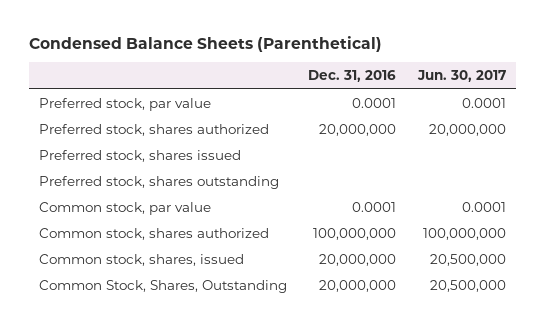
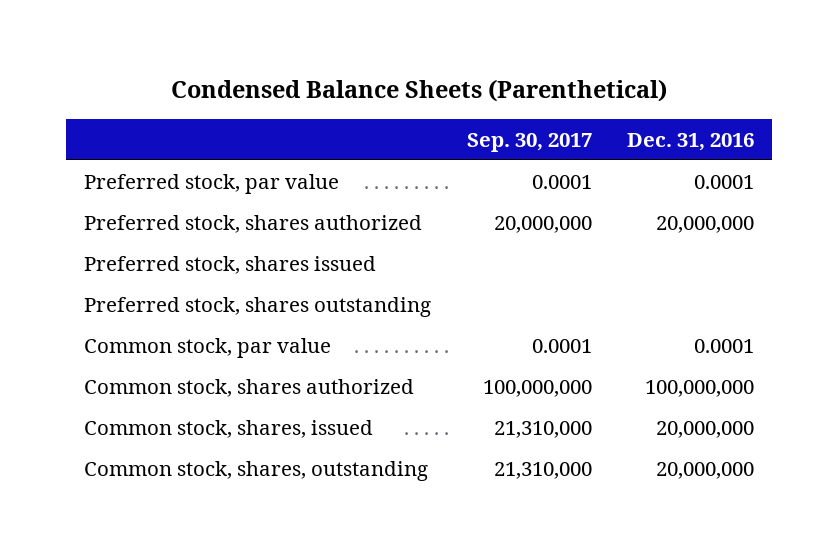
[416,70,506,83] Jun. 30, 2017 -> none
none -> [466,132,592,152] Sep. 30, 2017
[39,279,288,293] Common Stock, Shares, Outstanding -> [84,460,429,481] Common stock, shares, outstanding

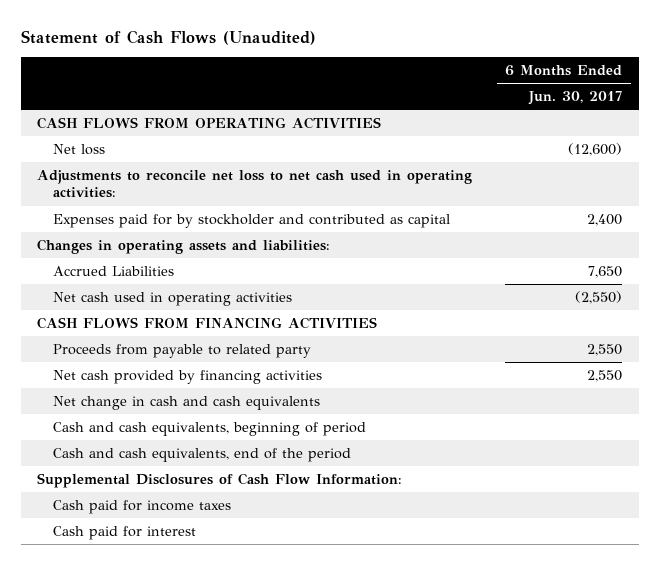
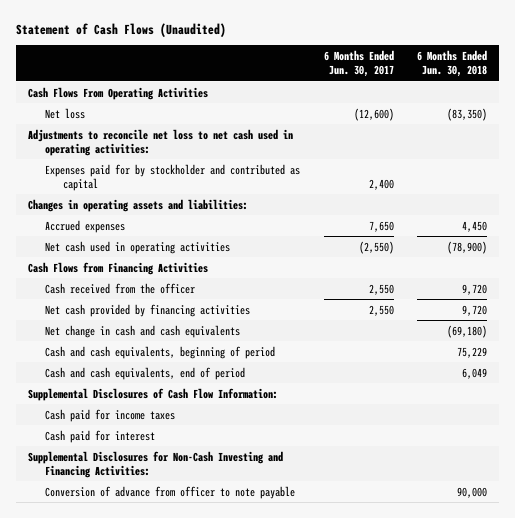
none -> [417,49,488,77] 6 Months Ended Jun. 30, 2018
[37,117,382,130] CASH FLOWS FROM OPERATING ACTIVITIES -> [27,86,208,100] Cash Flows From Operating Activities
[52,266,174,277] Accrued Liabilities -> [45,219,126,233] Accrued expenses
[37,317,378,330] CASH FLOWS FROM FINANCING ACTIVITIES -> [27,261,208,275] Cash Flows from Financing Activities
[52,344,311,359] Proceeds from payable to related party -> [45,282,196,294] Cash received from the officer
[52,448,351,463] Cash and cash equivalents, end of the period -> [45,366,246,380] Cash and cash equivalents, end of period
none -> [27,450,283,478] Supplemental Disclosures for Non-Cash Investing and Financing Activities:
none -> [45,485,296,499] Conversion of advance from officer to note payable

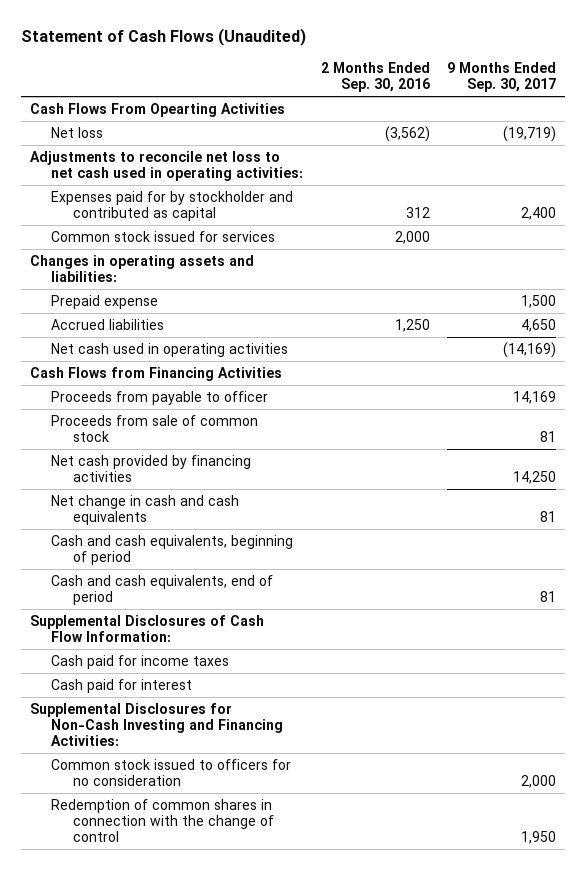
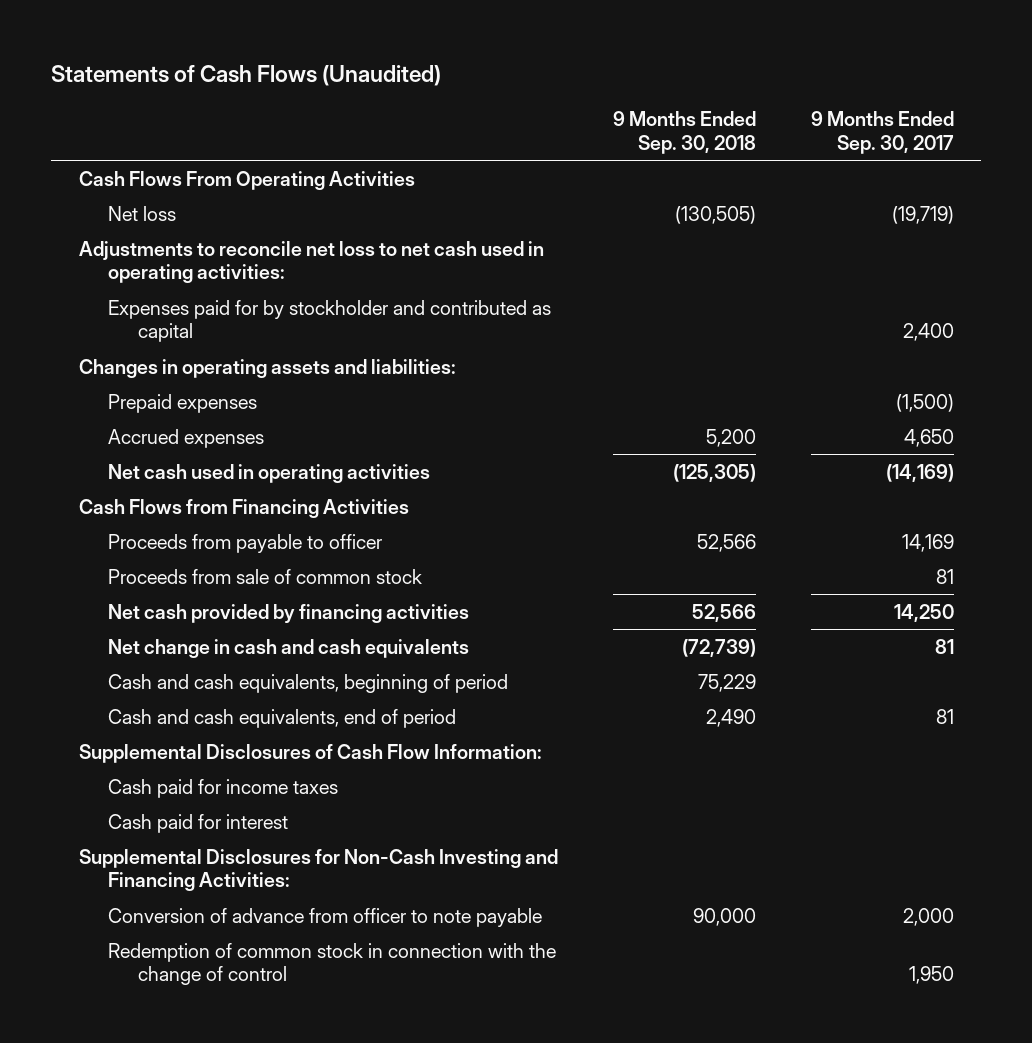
[20,28,306,47] Statement of Cash Flows (Unaudited) -> [51,64,442,86] Statements of Cash Flows (Unaudited)
[320,62,430,93] 2 Months Ended Sep. 30, 2016 -> none
none -> [612,111,756,154] 9 Months Ended Sep. 30, 2018
[29,102,285,117] Cash Flows From Opearting Activities -> [78,170,415,190] Cash Flows From Operating Activities
[51,230,276,242] Common stock issued for services -> none
[51,294,159,309] Prepaid expense -> [108,393,258,413] Prepaid expenses
[521,294,557,308] 1,500 -> [895,393,954,412] (1,500)
[51,318,165,330] Accrued liabilities -> [108,428,265,448] Accrued expenses
[51,758,292,787] Common stock issued to officers for no consideration -> none
none -> [108,907,543,927] Conversion of advance from officer to note payable
[51,798,274,843] Redemption of common shares in connection with the change of control -> [108,942,557,986] Redemption of common stock in connection with the change of control

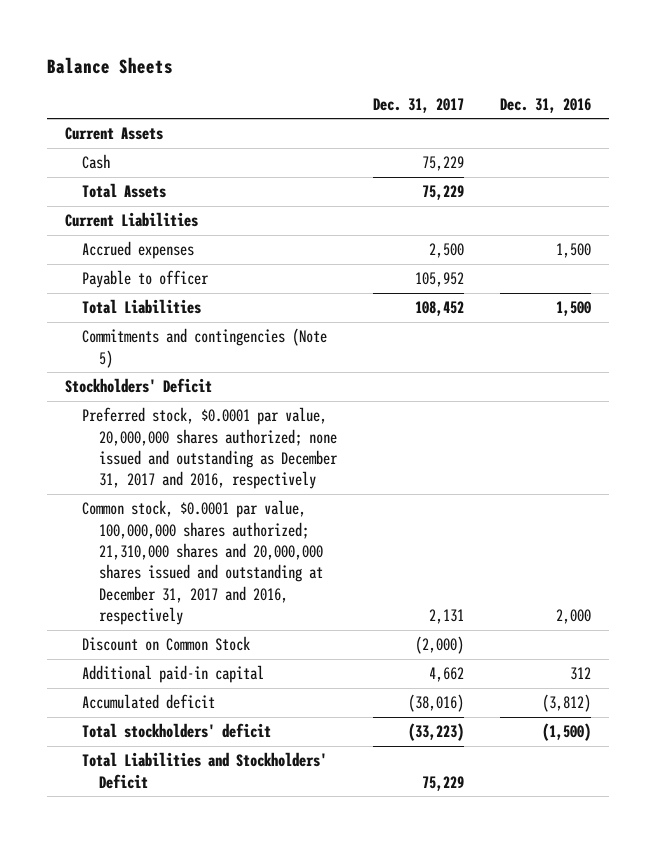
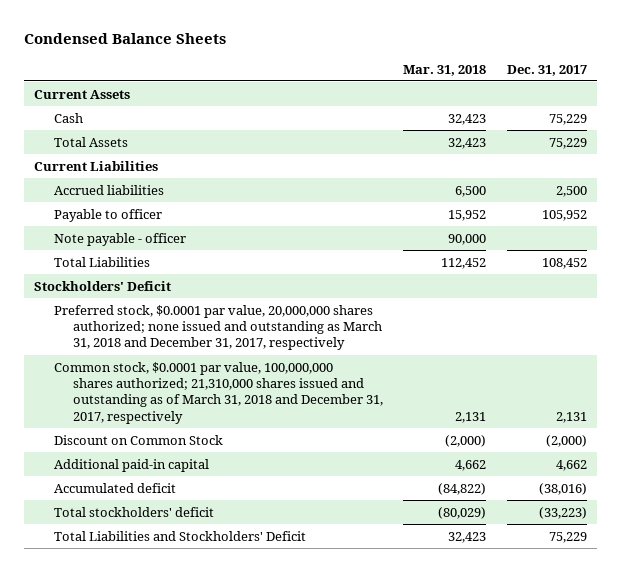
[46,56,173,74] Balance Sheets -> [24,33,227,45] Condensed Balance Sheets
[499,97,591,113] Dec. 31, 2016 -> none
none -> [403,64,487,76] Mar. 31, 2018
[81,241,194,260] Accrued expenses -> [53,184,164,195] Accrued liabilities
none -> [53,232,186,246] Note payable - officer
[81,328,327,368] Commitments and contingencies (Note 5) -> none
[81,407,338,490] Preferred stock, $0.0001 par value, 20,000,000 shares authorized; none issued and outstanding as December 31, 2017 and 2016, respectively -> [53,304,382,351] Preferred stock, $0.0001 par value, 20,000,000 shares authorized; none issued and outstanding as March 31, 2018 and December 31, 2017, respectively
[81,500,323,626] Common stock, $0.0001 par value, 100,000,000 shares authorized; 21,310,000 shares and 20,000,000 shares issued and outstanding at December 31, 2017 and 2016, respectively -> [53,361,383,424] Common stock, $0.0001 par value, 100,000,000 shares authorized; 21,310,000 shares issued and outstanding as of March 31, 2018 and December 31, 2017, respectively

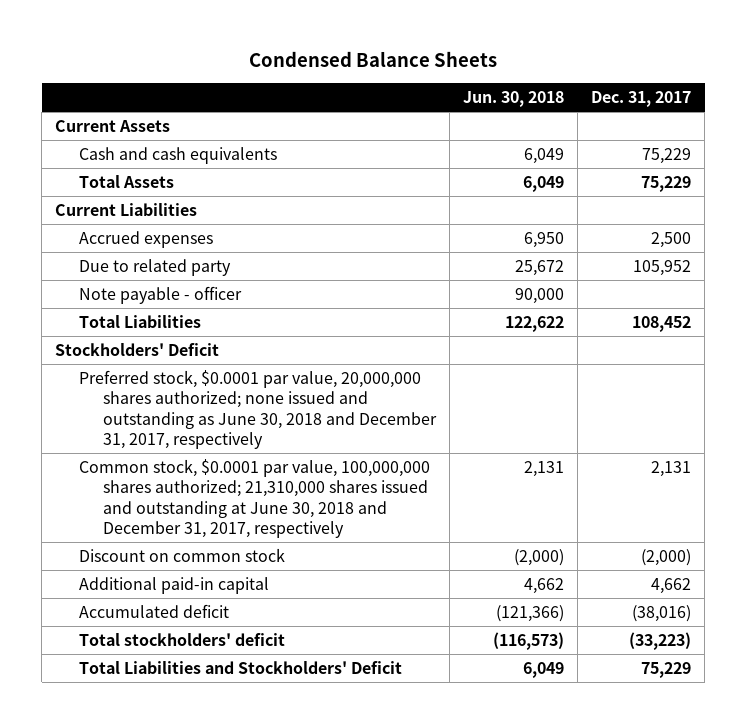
[403,64,487,76] Mar. 31, 2018 -> none
none -> [463,91,565,108] Jun. 30, 2018
[53,112,83,123] Cash -> [79,146,278,164] Cash and cash equivalents
[53,184,164,195] Accrued liabilities -> [79,230,214,248] Accrued expenses
[53,208,162,222] Payable to officer -> [79,258,232,276] Due to related party
[53,304,382,351] Preferred stock, $0.0001 par value, 20,000,000 shares authorized; none issued and outstanding as March 31, 2018 and December 31, 2017, respectively -> [79,369,438,449] Preferred stock, $0.0001 par value, 20,000,000 shares authorized; none issued and outstanding as June 30, 2018 and December 31, 2017, respectively
[53,361,383,424] Common stock, $0.0001 par value, 100,000,000 shares authorized; 21,310,000 shares issued and outstanding as of March 31, 2018 and December 31, 2017, respectively -> [79,458,431,538] Common stock, $0.0001 par value, 100,000,000 shares authorized; 21,310,000 shares issued and outstanding at June 30, 2018 and December 31, 2017, respectively
[53,434,223,445] Discount on Common Stock -> [79,547,286,562] Discount on common stock

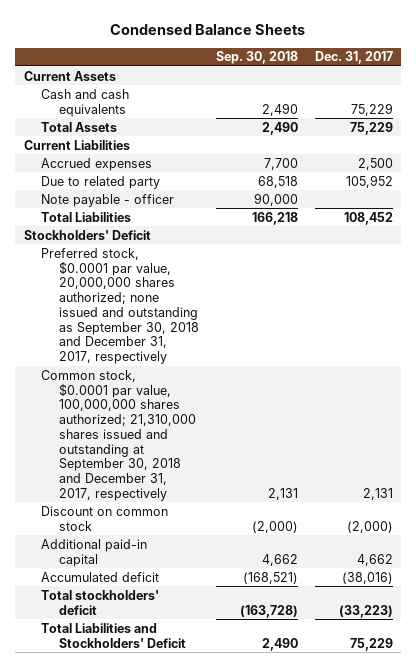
[463,91,565,108] Jun. 30, 2018 -> none
none -> [216,51,299,65] Sep. 30, 2018
[79,369,438,449] Preferred stock, $0.0001 par value, 20,000,000 shares authorized; none issued and outstanding as June 30, 2018 and December 31, 2017, respectively -> [41,247,200,365] Preferred stock, $0.0001 par value, 20,000,000 shares authorized; none issued and outstanding as September 30, 2018 and December 31, 2017, respectively
[79,458,431,538] Common stock, $0.0001 par value, 100,000,000 shares authorized; 21,310,000 shares issued and outstanding at June 30, 2018 and December 31, 2017, respectively -> [41,369,197,501] Common stock, $0.0001 par value, 100,000,000 shares authorized; 21,310,000 shares issued and outstanding at September 30, 2018 and December 31, 2017, respectively

